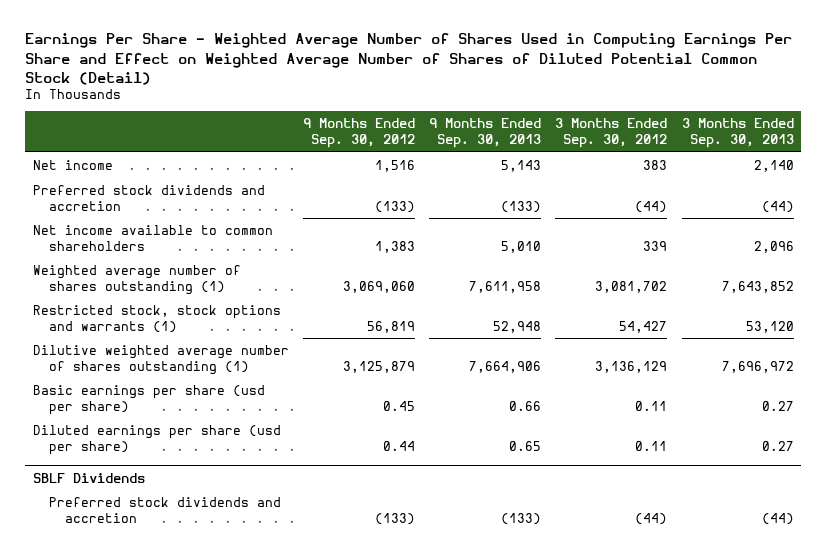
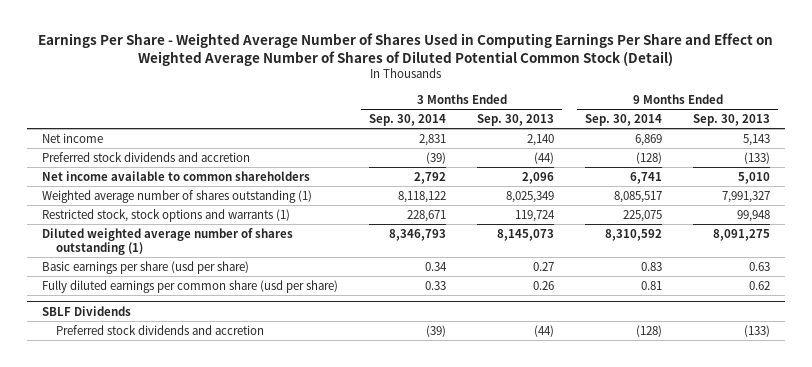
[302,118,415,149] 9 Months Ended Sep. 30, 2012 -> none
[555,118,668,149] 3 Months Ended Sep. 30, 2012 -> none
none -> [369,113,447,126] Sep. 30, 2014
none -> [585,113,663,126] Sep. 30, 2014
[469,280,542,293] 7,611,958 -> [722,190,771,203] 7,991,327
[721,280,794,293] 7,643,852 -> [506,190,555,203] 8,025,349
[493,320,542,333] 52,948 -> [737,209,771,222] 99,948
[745,320,794,333] 53,120 -> [515,209,556,222] 119,724
[32,344,289,375] Dilutive weighted average number of shares outstanding (1) -> [42,227,294,255] Diluted weighted average number of shares outstanding (1)
[469,360,542,373] 7,664,906 -> [713,228,771,241] 8,091,275
[721,360,794,373] 7,696,972 -> [497,228,555,241] 8,145,073
[509,400,542,411] 0.66 -> [749,261,771,271] 0.63
[32,424,281,455] Diluted earnings per share (usd per share) -> [42,279,339,293] Fully diluted earnings per common share (usd per share)
[509,440,542,451] 0.65 -> [749,280,771,290] 0.62
[761,440,794,451] 0.27 -> [533,280,555,290] 0.26

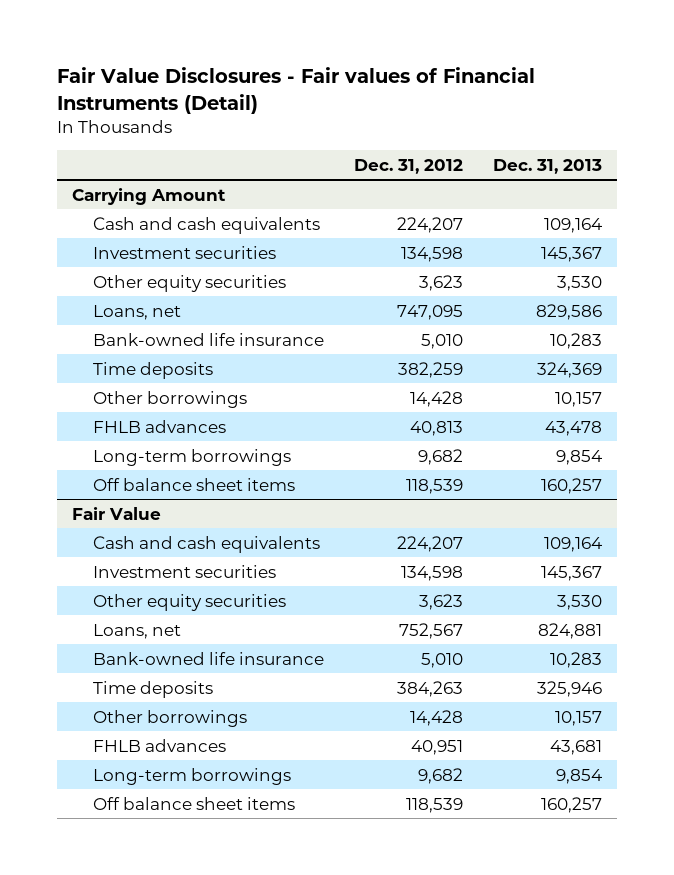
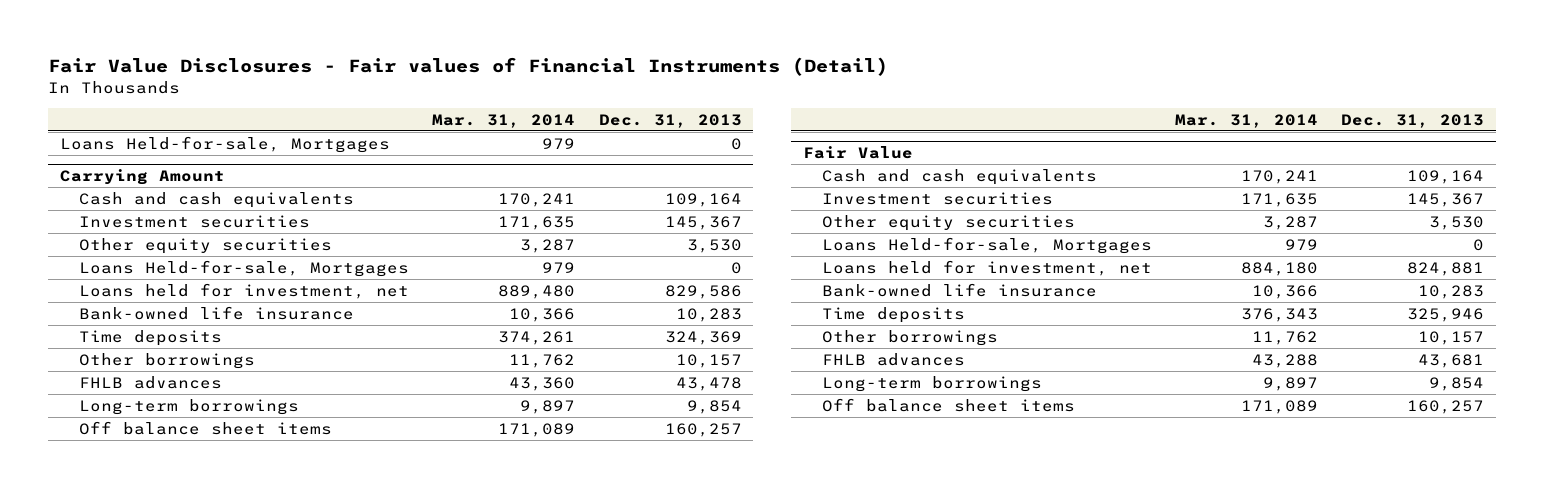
[354,158,464,174] Dec. 31, 2012 -> none
none -> [432,113,576,128] Mar. 31, 2014
none -> [60,135,391,153] Loans Held-for-sale, Mortgages
none -> [78,259,409,277] Loans Held-for-sale, Mortgages
[92,304,181,320] Loans, net -> [78,282,409,299] Loans held for investment, net
none -> [821,236,1152,254] Loans Held-for-sale, Mortgages
[92,623,181,639] Loans, net -> [821,259,1152,276] Loans held for investment, net

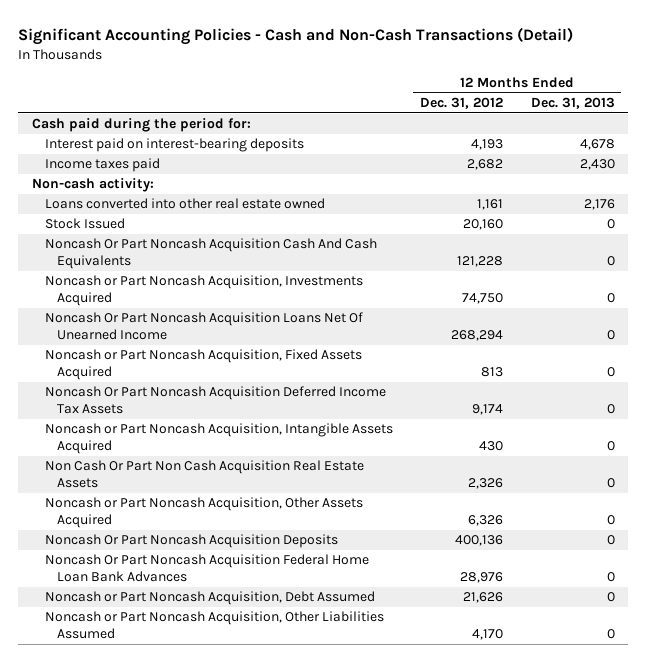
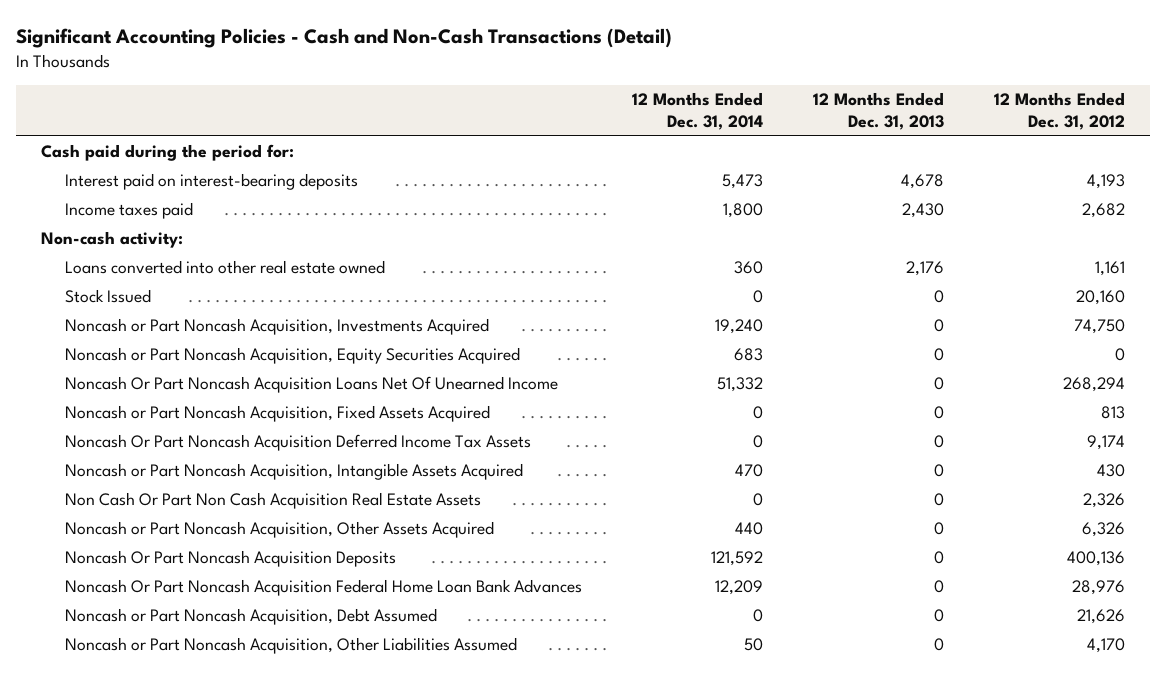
none -> [632,92,764,130] 12 Months Ended Dec. 31, 2014
[44,238,377,270] Noncash Or Part Noncash Acquisition Cash And Cash Equivalents -> none
none -> [65,347,521,365] Noncash or Part Noncash Acquisition, Equity Securities Acquired

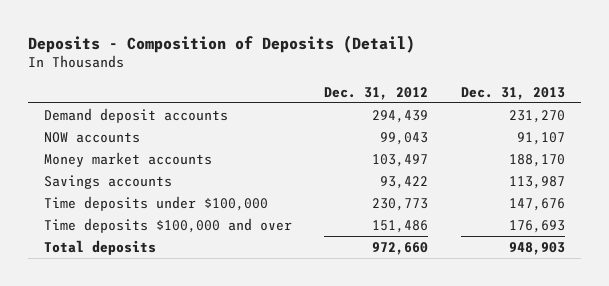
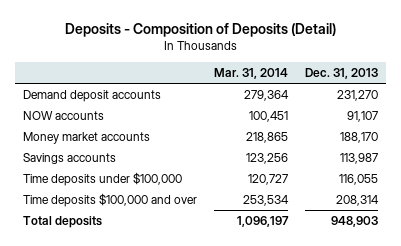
[324,86,429,100] Dec. 31, 2012 -> none
none -> [214,68,289,80] Mar. 31, 2014
[508,197,565,211] 147,676 -> [339,173,379,185] 116,055
[508,219,565,233] 176,693 -> [336,194,380,206] 208,314

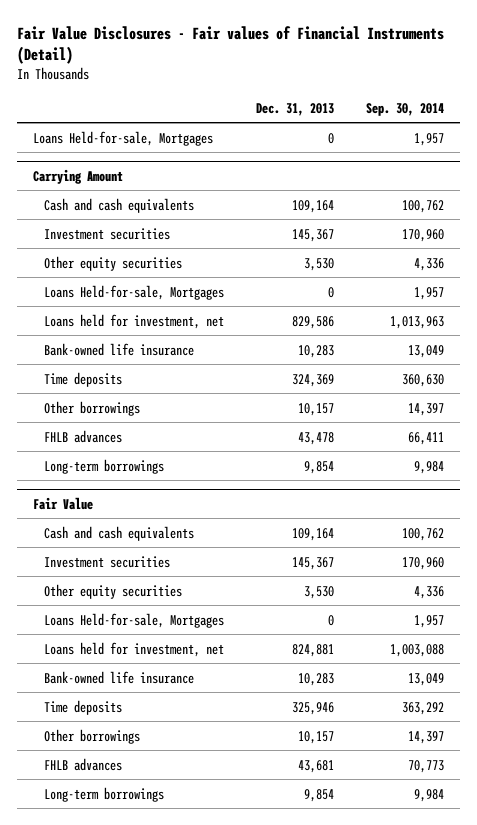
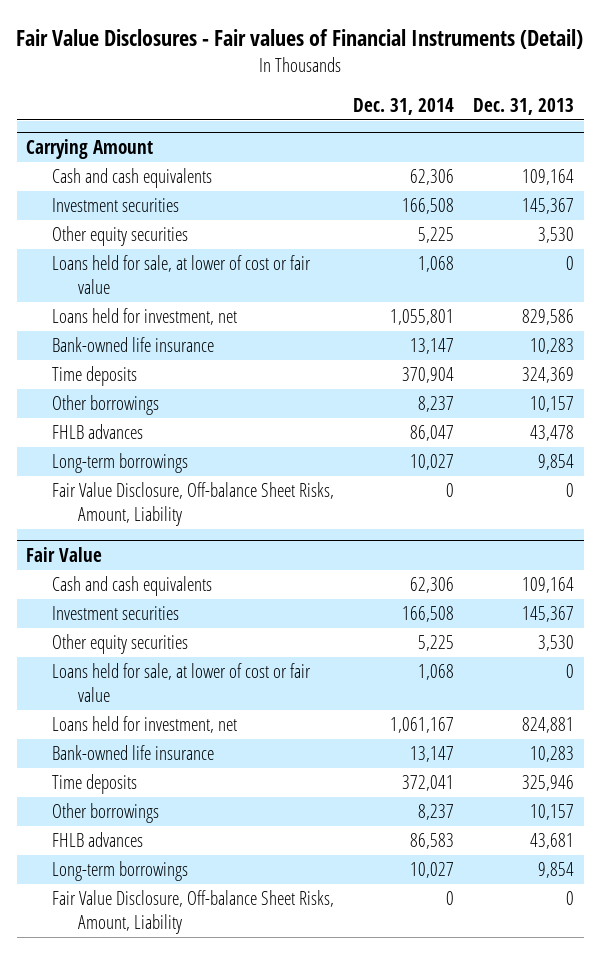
[366,102,445,116] Sep. 30, 2014 -> none
none -> [353,97,455,115] Dec. 31, 2014
[33,130,214,146] Loans Held-for-sale, Mortgages -> none
[43,284,224,300] Loans Held-for-sale, Mortgages -> [51,255,311,295] Loans held for sale, at lower of cost or fair value
none -> [51,482,334,527] Fair Value Disclosure, Off-balance Sheet Risks, Amount, Liability
[43,612,224,628] Loans Held-for-sale, Mortgages -> [51,663,311,703] Loans held for sale, at lower of cost or fair value
none -> [51,890,334,935] Fair Value Disclosure, Off-balance Sheet Risks, Amount, Liability

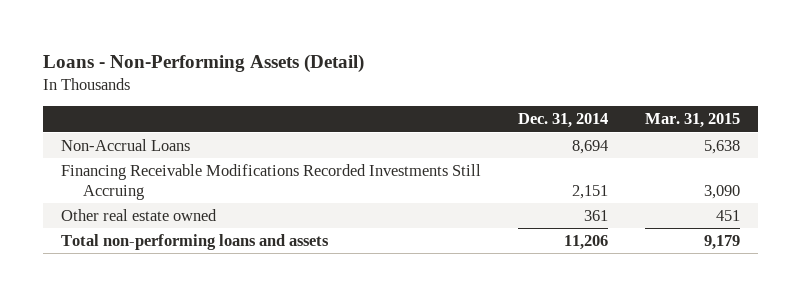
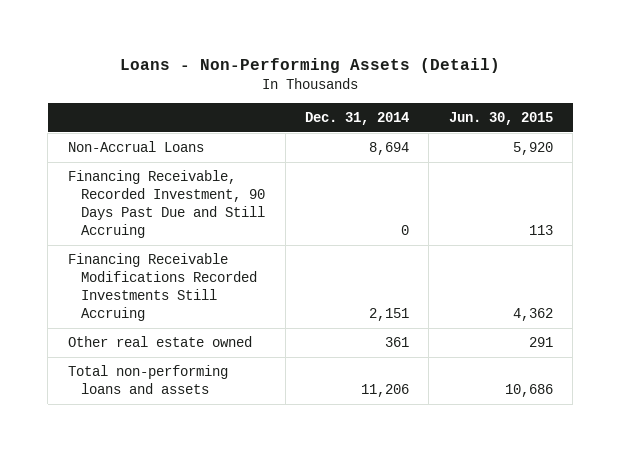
[644,113,740,129] Mar. 31, 2015 -> none
none -> [448,112,553,126] Jun. 30, 2015
none -> [67,170,266,238] Financing Receivable, Recorded Investment, 90 Days Past Due and Still Accruing

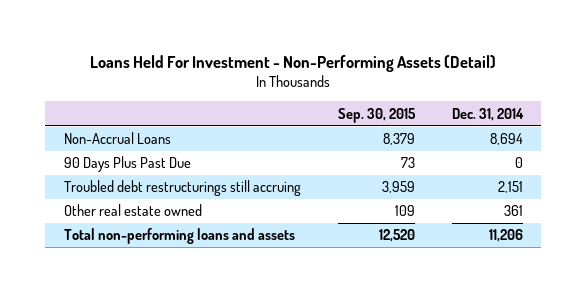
[120,57,501,73] Loans - Non-Performing Assets (Detail) -> [90,54,497,72] Loans Held For Investment - Non-Performing Assets (Detail)
[448,112,553,126] Jun. 30, 2015 -> none
none -> [337,107,416,123] Sep. 30, 2015
[67,170,266,238] Financing Receivable, Recorded Investment, 90 Days Past Due and Still Accruing -> [63,156,191,173] 90 Days Plus Past Due
[67,253,258,321] Financing Receivable Modifications Recorded Investments Still Accruing -> [63,180,301,197] Troubled debt restructurings still accruing

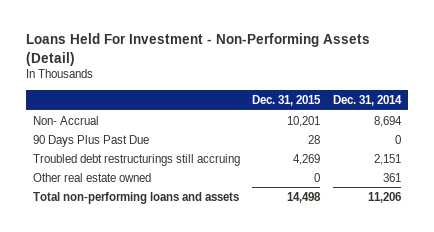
[337,107,416,123] Sep. 30, 2015 -> none
none -> [252,94,322,106] Dec. 31, 2015
[63,132,171,145] Non-Accrual Loans -> [32,115,99,125] Non- Accrual

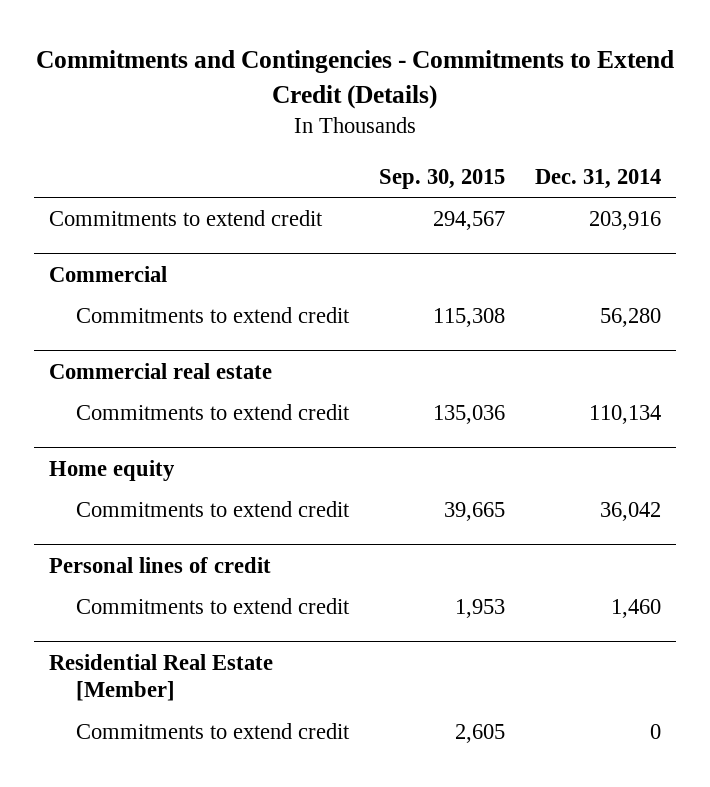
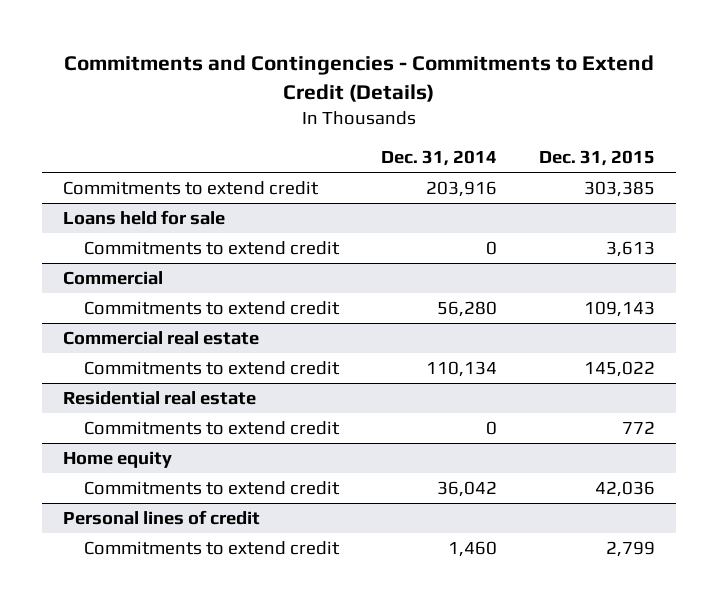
[378,168,505,189] Sep. 30, 2015 -> none
none -> [538,150,655,167] Dec. 31, 2015
none -> [62,210,225,226] Loans held for sale
none -> [84,241,341,256] Commitments to extend credit
none -> [62,391,256,406] Residential real estate
none -> [84,421,341,436] Commitments to extend credit
[48,653,273,702] Residential Real Estate [Member] -> none
[76,723,351,740] Commitments to extend credit -> none

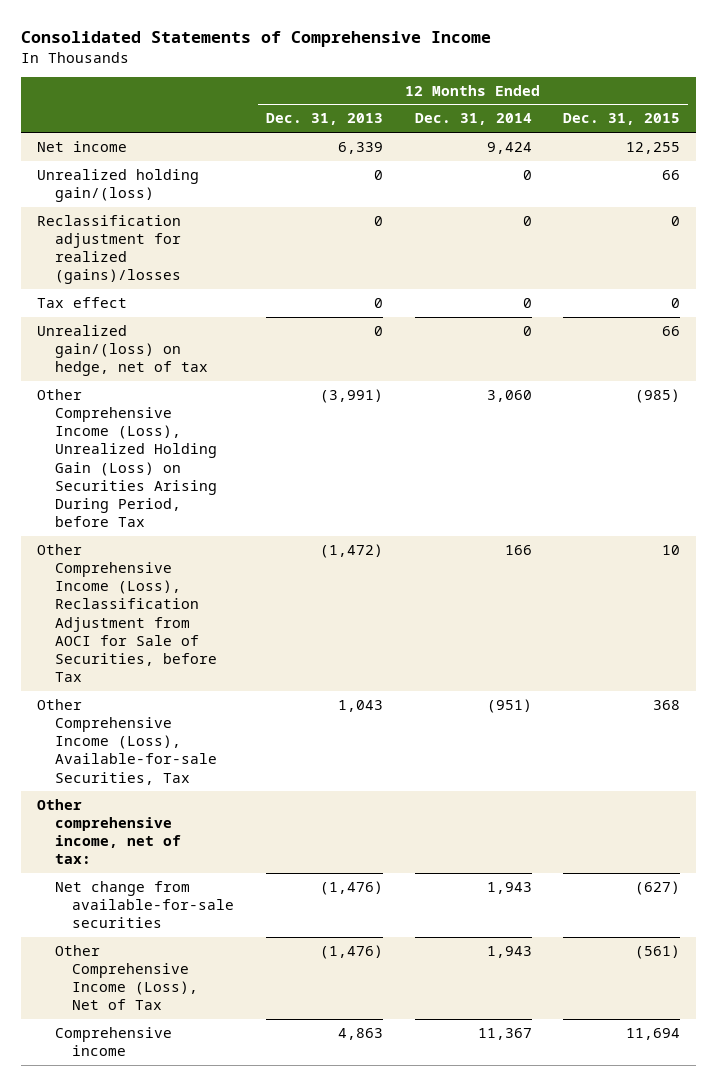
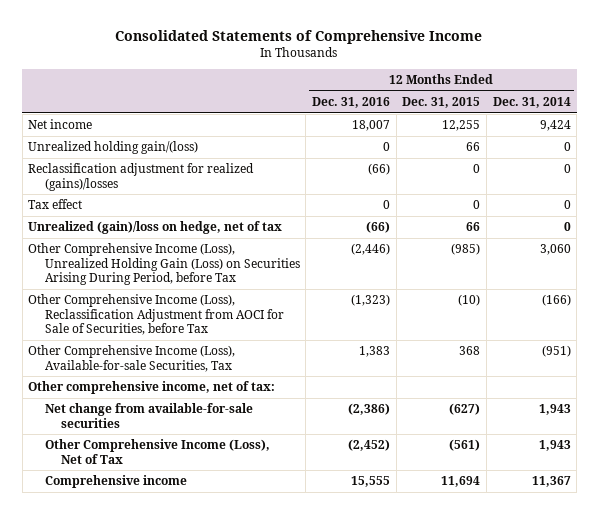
[266,113,384,126] Dec. 31, 2013 -> none
none -> [311,97,390,109] Dec. 31, 2016
[36,324,208,377] Unrealized gain/(loss) on hedge, net of tax -> [28,221,283,235] Unrealized (gain)/loss on hedge, net of tax
[504,544,532,555] 166 -> [541,294,571,307] (166)
[662,544,681,555] 10 -> [458,294,481,307] (10)

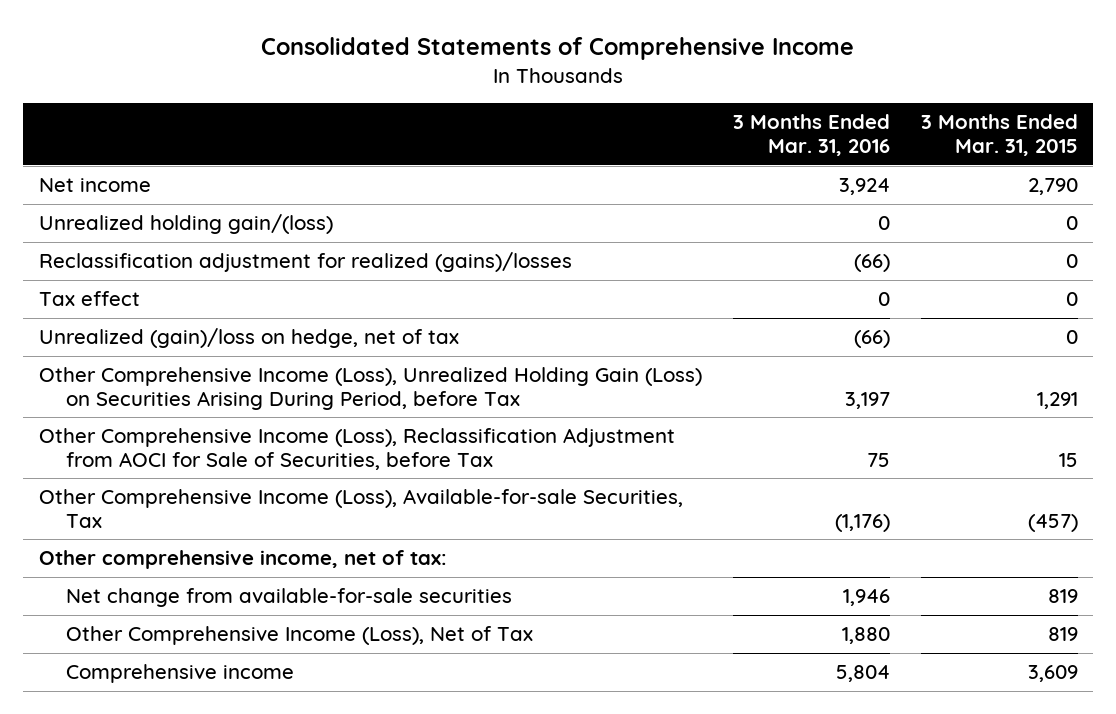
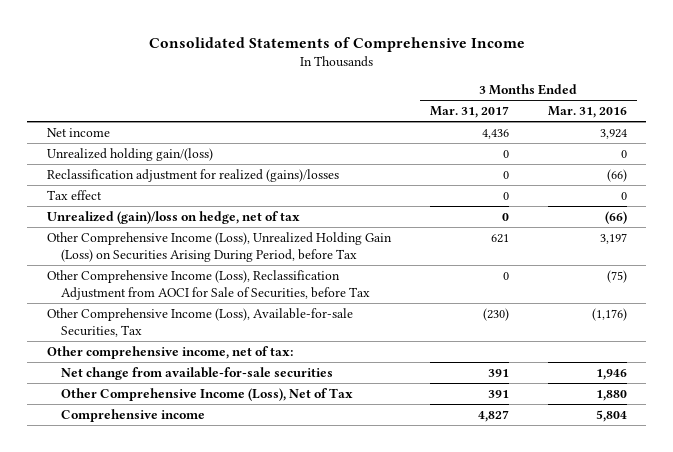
[920,114,1078,157] 3 Months Ended Mar. 31, 2015 -> none
none -> [429,106,509,119] Mar. 31, 2017
[866,452,890,467] 75 -> [606,269,627,283] (75)

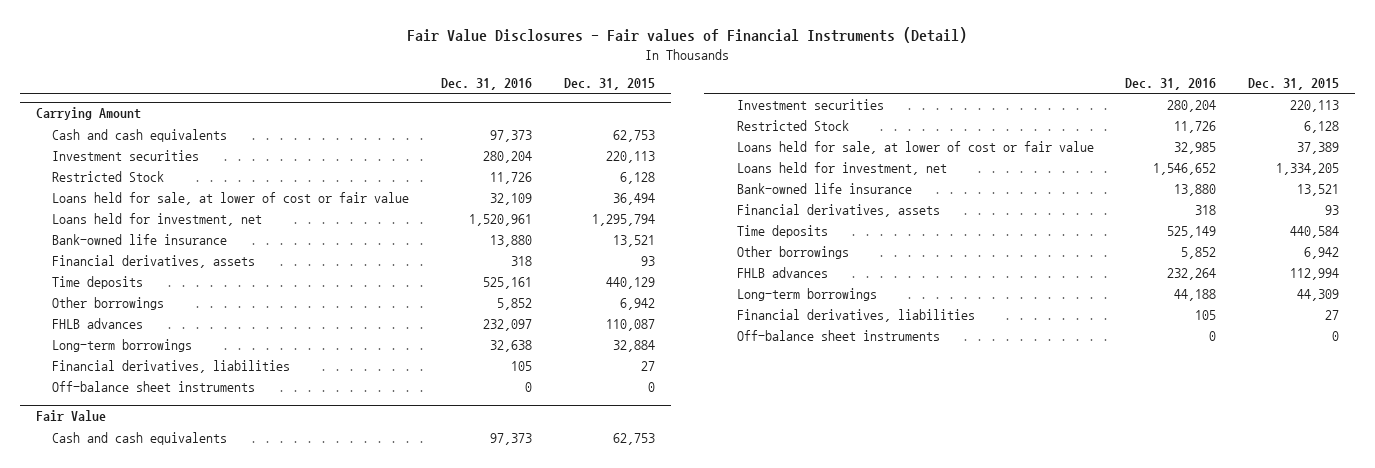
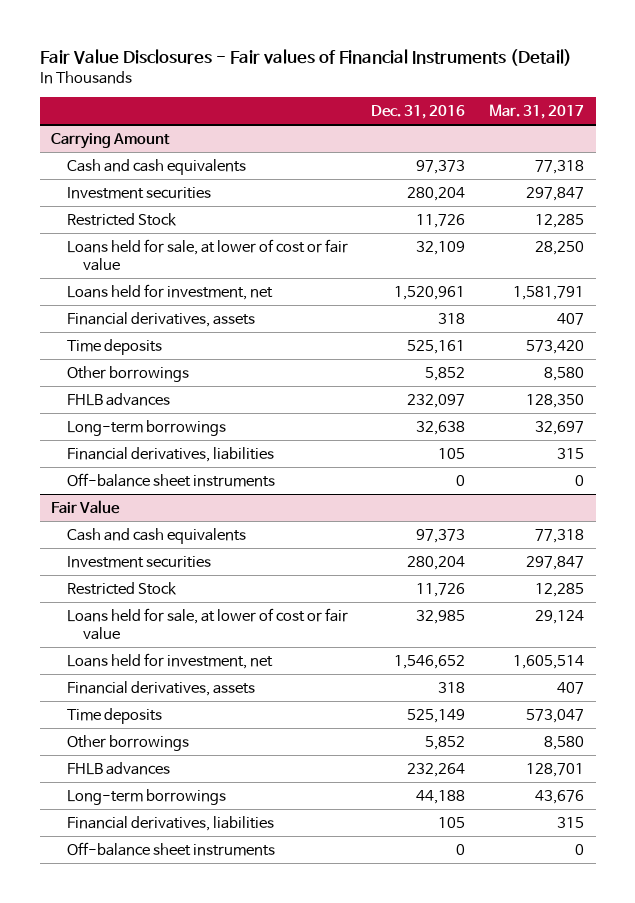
[563,77,655,90] Dec. 31, 2015 -> none
none -> [488,104,584,120] Mar. 31, 2017
[52,233,228,245] Bank-owned life insurance -> none
[736,182,912,194] Bank-owned life insurance -> none

